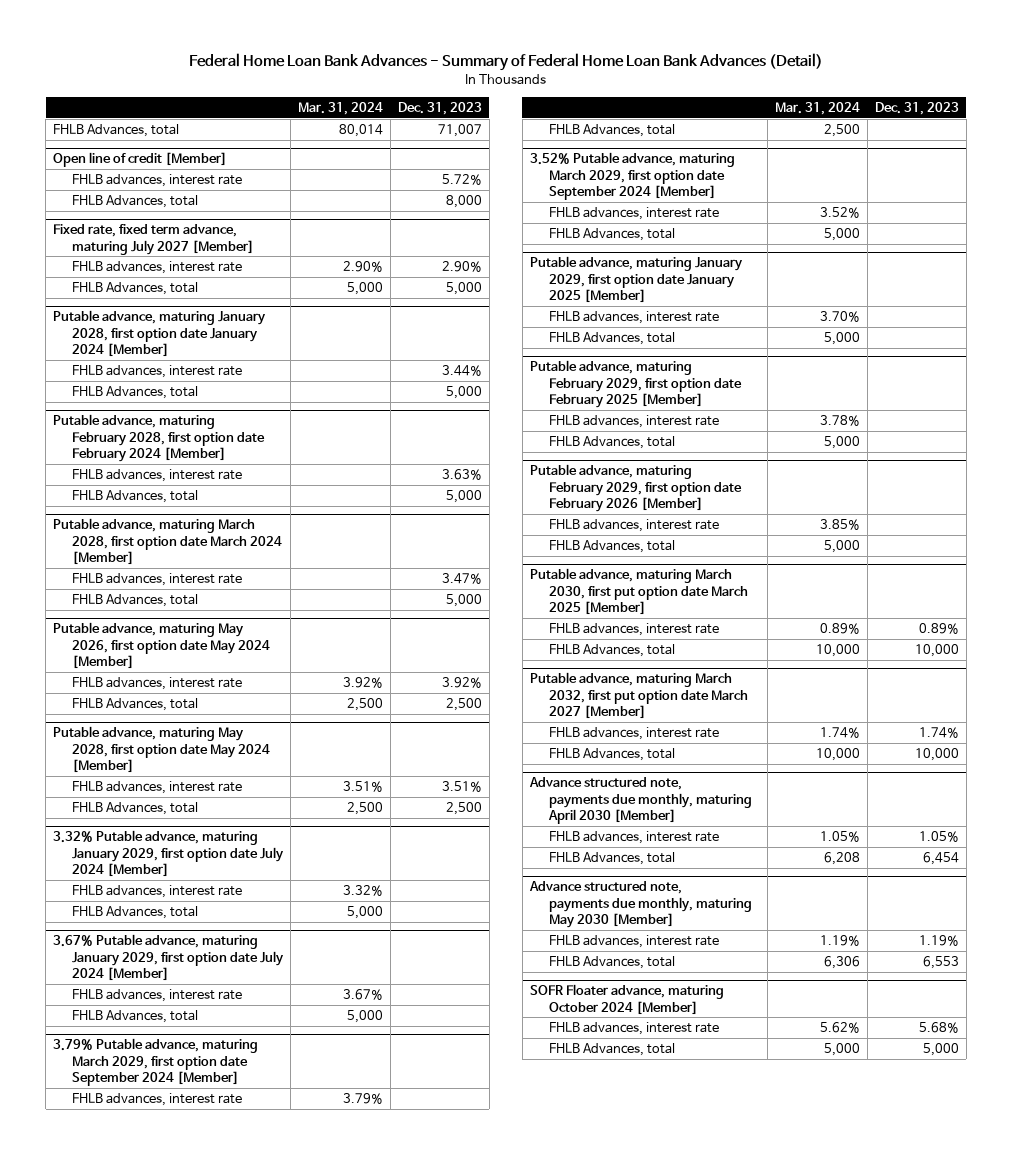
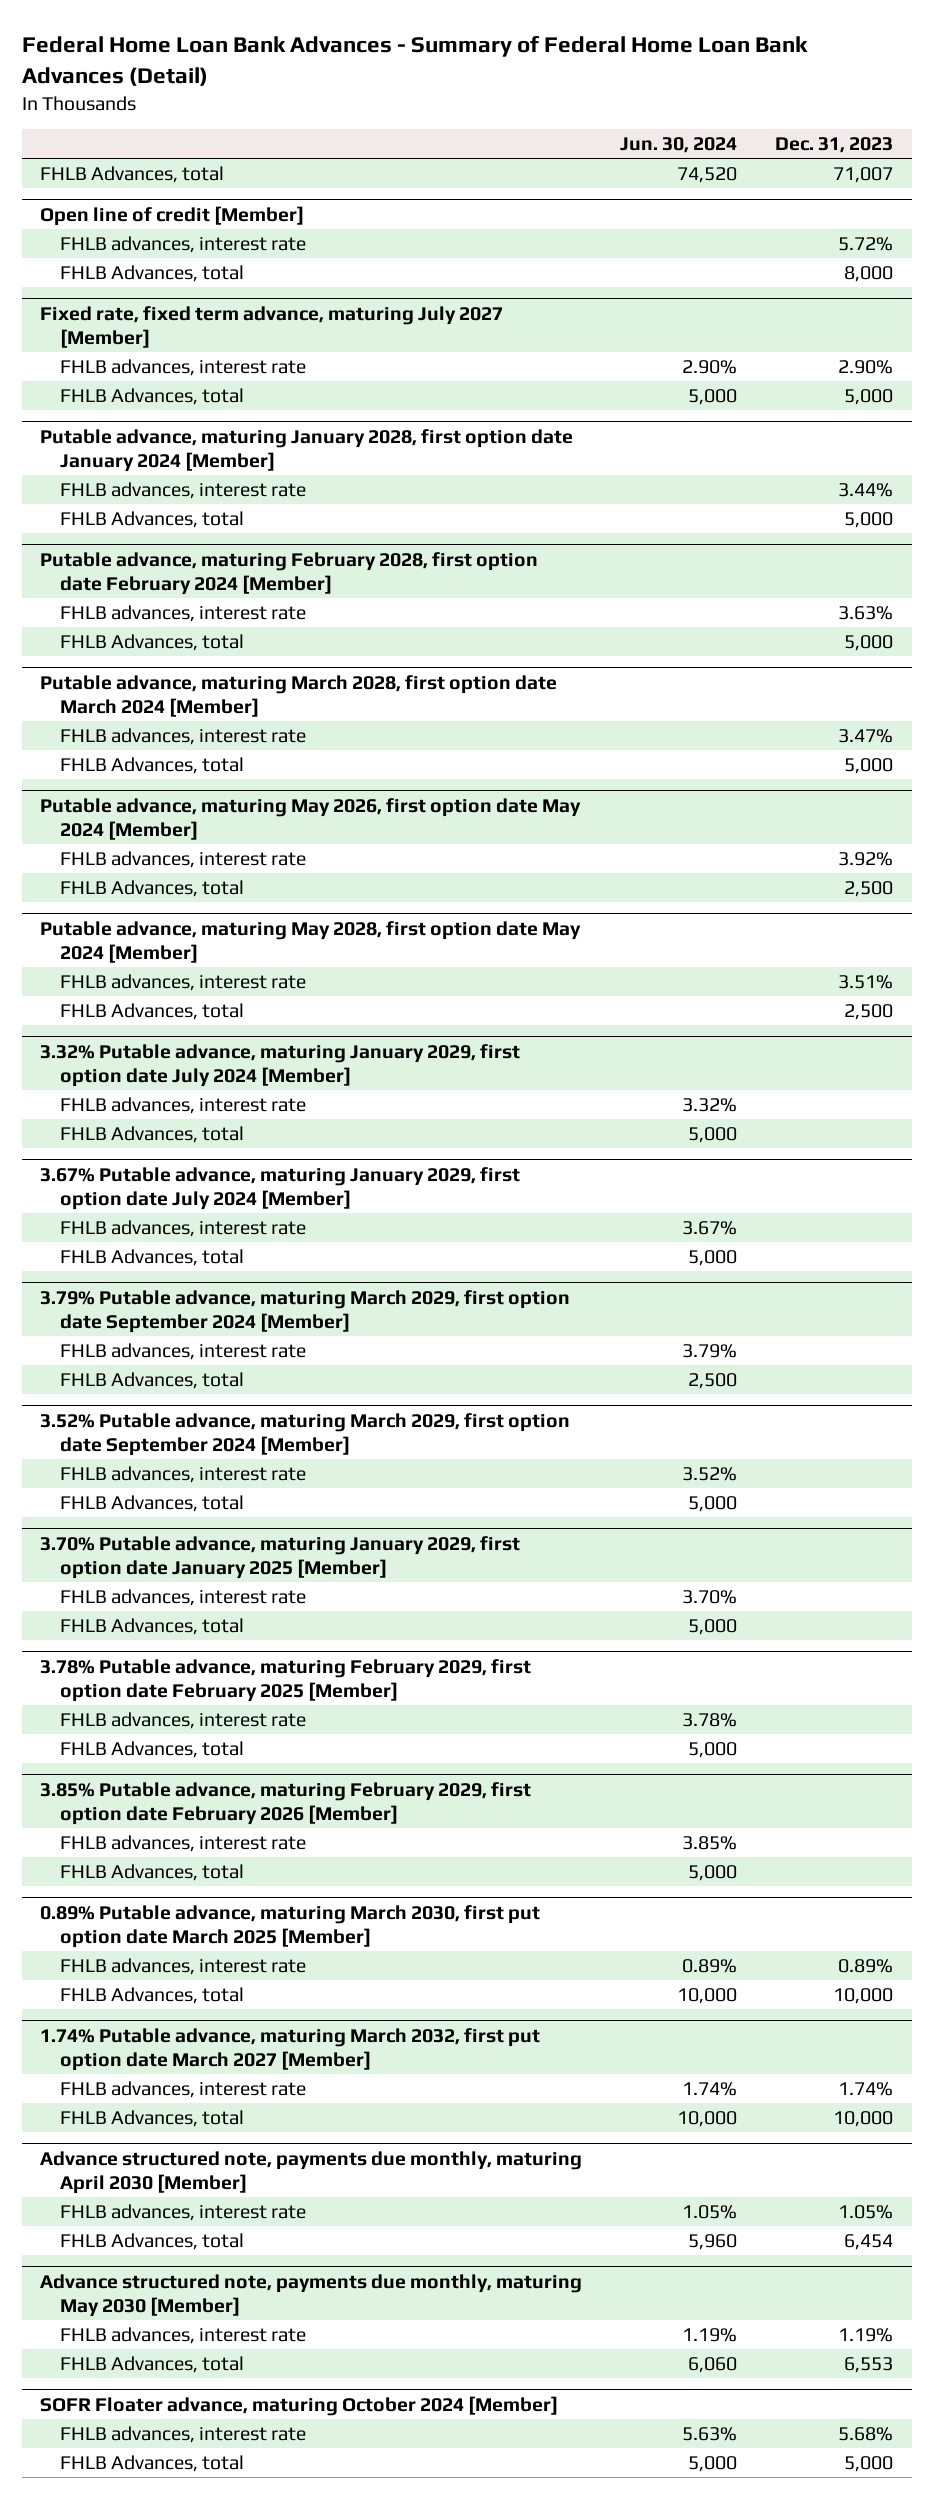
[297,102,383,116] Mar. 31, 2024 -> none
none -> [620,137,738,154] Jun. 30, 2024
[529,256,743,303] Putable advance, maturing January 2029, first option date January 2025 [Member] -> [40,1535,521,1579] 3.70% Putable advance, maturing January 2029, first option date January 2025 [Member]
[529,360,742,408] Putable advance, maturing February 2029, first option date February 2025 [Member] -> [40,1658,532,1702] 3.78% Putable advance, maturing February 2029, first option date February 2025 [Member]
[529,464,742,512] Putable advance, maturing February 2029, first option date February 2026 [Member] -> [40,1781,532,1825] 3.85% Putable advance, maturing February 2029, first option date February 2026 [Member]
[529,568,748,615] Putable advance, maturing March 2030, first put option date March 2025 [Member] -> [40,1904,541,1948] 0.89% Putable advance, maturing March 2030, first put option date March 2025 [Member]
[529,672,748,719] Putable advance, maturing March 2032, first put option date March 2027 [Member] -> [40,2027,541,2071] 1.74% Putable advance, maturing March 2032, first put option date March 2027 [Member]

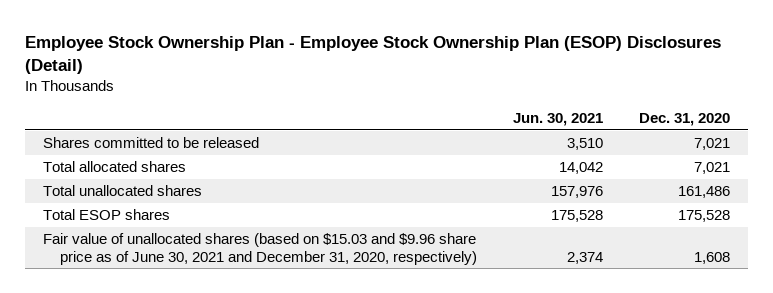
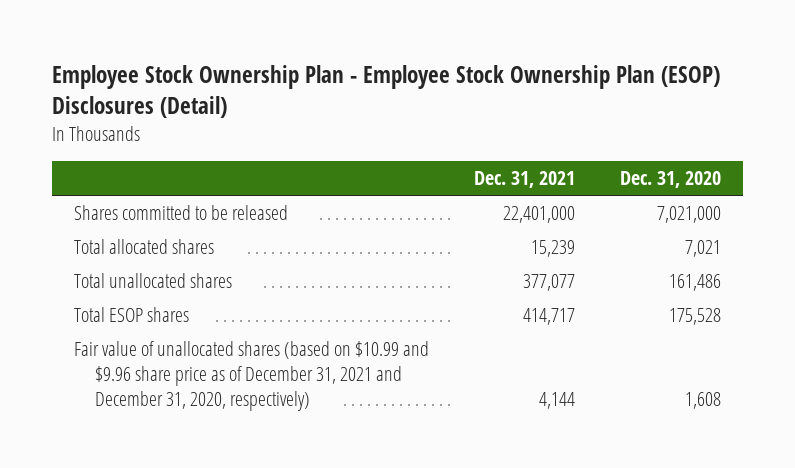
[513,113,604,127] Jun. 30, 2021 -> none
none -> [473,171,575,189] Dec. 31, 2021
[694,137,731,150] 7,021 -> [656,206,721,224] 7,021,000
[42,232,477,265] Fair value of unallocated shares (based on $15.03 and $9.96 share price as of June 30, 2021 and December 31, 2020, respectively) -> [74,341,430,412] Fair value of unallocated shares (based on $10.99 and $9.96 share price as of December 31, 2021 and December 31, 2020, respectively)

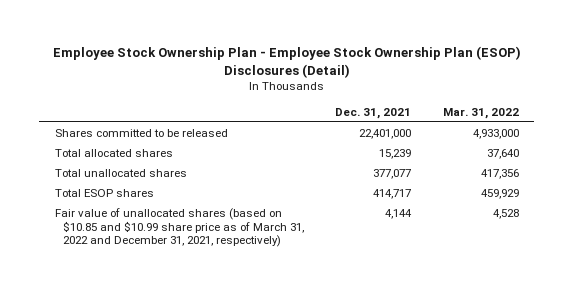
[619,171,721,189] Dec. 31, 2020 -> none
none -> [442,107,519,119] Mar. 31, 2022
[74,341,430,412] Fair value of unallocated shares (based on $10.99 and $9.96 share price as of December 31, 2021 and December 31, 2020, respectively) -> [54,208,305,248] Fair value of unallocated shares (based on $10.85 and $10.99 share price as of March 31, 2022 and December 31, 2021, respectively)

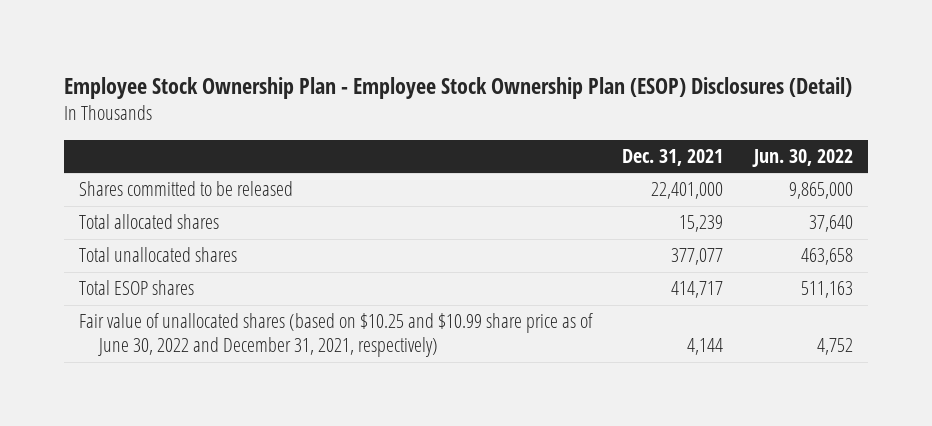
[442,107,519,119] Mar. 31, 2022 -> none
none -> [751,148,853,167] Jun. 30, 2022
[54,208,305,248] Fair value of unallocated shares (based on $10.85 and $10.99 share price as of March 31, 2022 and December 31, 2021, respectively) -> [79,313,594,358] Fair value of unallocated shares (based on $10.25 and $10.99 share price as of June 30, 2022 and December 31, 2021, respectively)

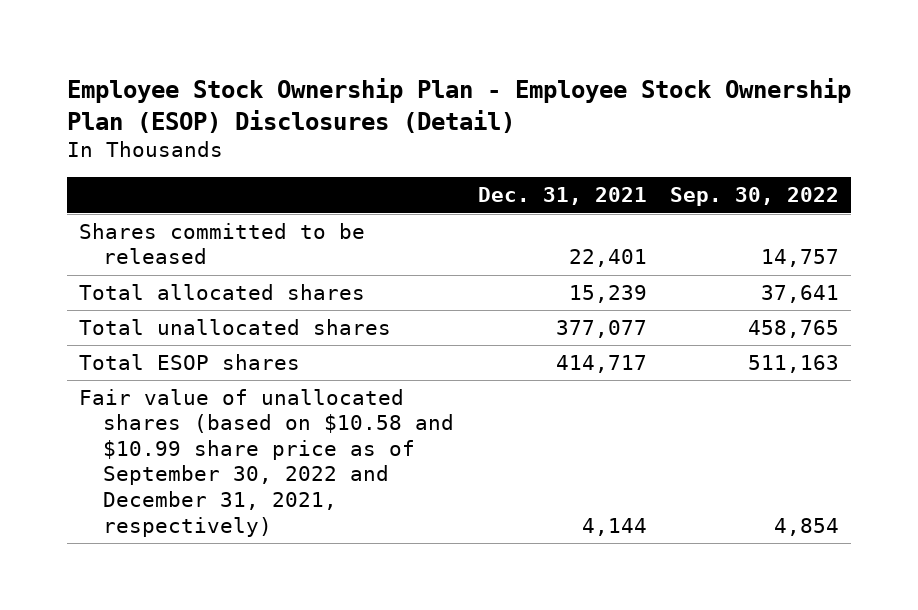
[751,148,853,167] Jun. 30, 2022 -> none
none -> [670,187,840,207] Sep. 30, 2022
[651,182,724,200] 22,401,000 -> [568,249,647,268] 22,401
[79,313,594,358] Fair value of unallocated shares (based on $10.25 and $10.99 share price as of June 30, 2022 and December 31, 2021, respectively) -> [78,388,454,537] Fair value of unallocated shares (based on $10.58 and $10.99 share price as of September 30, 2022 and December 31, 2021, respectively)

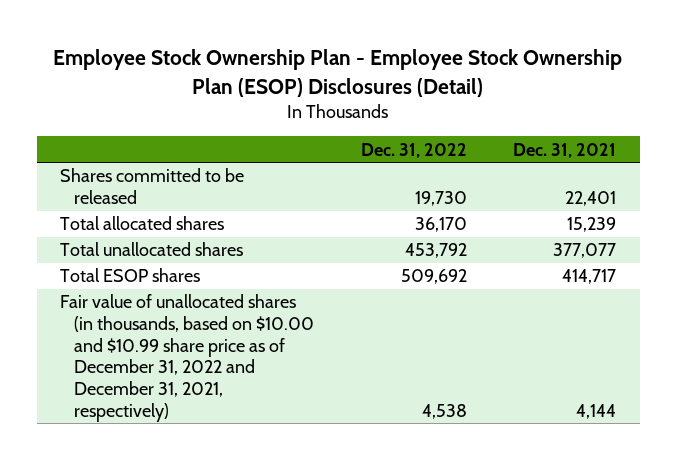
[670,187,840,207] Sep. 30, 2022 -> none
none -> [360,142,467,158] Dec. 31, 2022
[78,388,454,537] Fair value of unallocated shares (based on $10.58 and $10.99 share price as of September 30, 2022 and December 31, 2021, respectively) -> [60,294,315,422] Fair value of unallocated shares (in thousands, based on $10.00 and $10.99 share price as of December 31, 2022 and December 31, 2021, respectively)

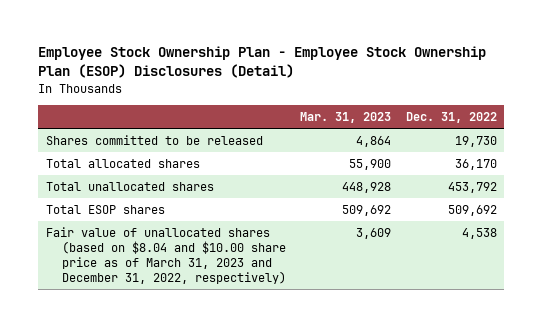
[513,142,617,158] Dec. 31, 2021 -> none
none -> [300,112,392,124] Mar. 31, 2023
[60,294,315,422] Fair value of unallocated shares (in thousands, based on $10.00 and $10.99 share price as of December 31, 2022 and December 31, 2021, respectively) -> [45,227,286,285] Fair value of unallocated shares (based on $8.04 and $10.00 share price as of March 31, 2023 and December 31, 2022, respectively)

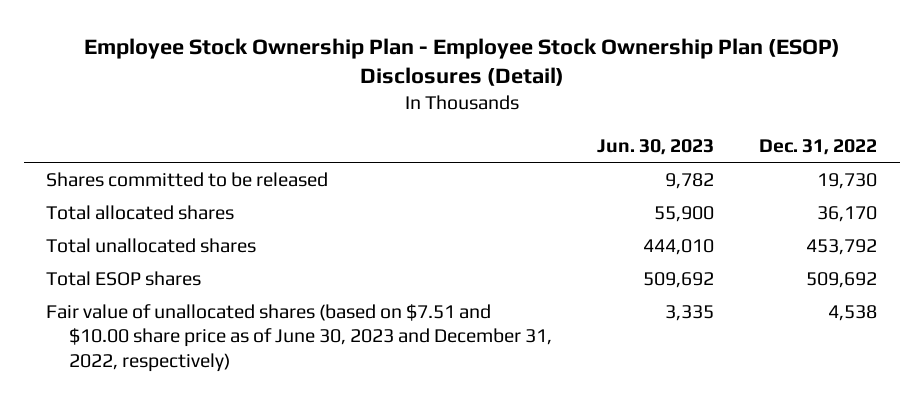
[300,112,392,124] Mar. 31, 2023 -> none
none -> [597,138,715,155] Jun. 30, 2023
[45,227,286,285] Fair value of unallocated shares (based on $8.04 and $10.00 share price as of March 31, 2023 and December 31, 2022, respectively) -> [46,303,553,373] Fair value of unallocated shares (based on $7.51 and $10.00 share price as of June 30, 2023 and December 31, 2022, respectively)

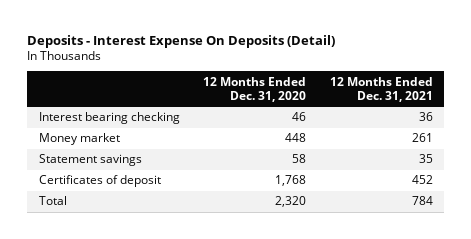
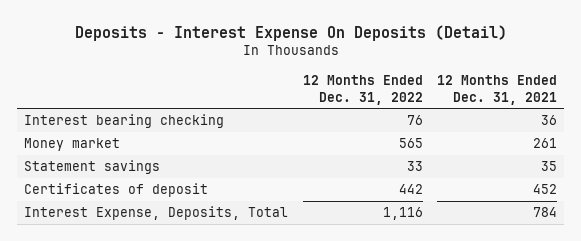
[203,76,307,102] 12 Months Ended Dec. 31, 2020 -> none
none -> [302,74,423,105] 12 Months Ended Dec. 31, 2022
[38,196,67,206] Total -> [24,206,289,221] Interest Expense, Deposits, Total

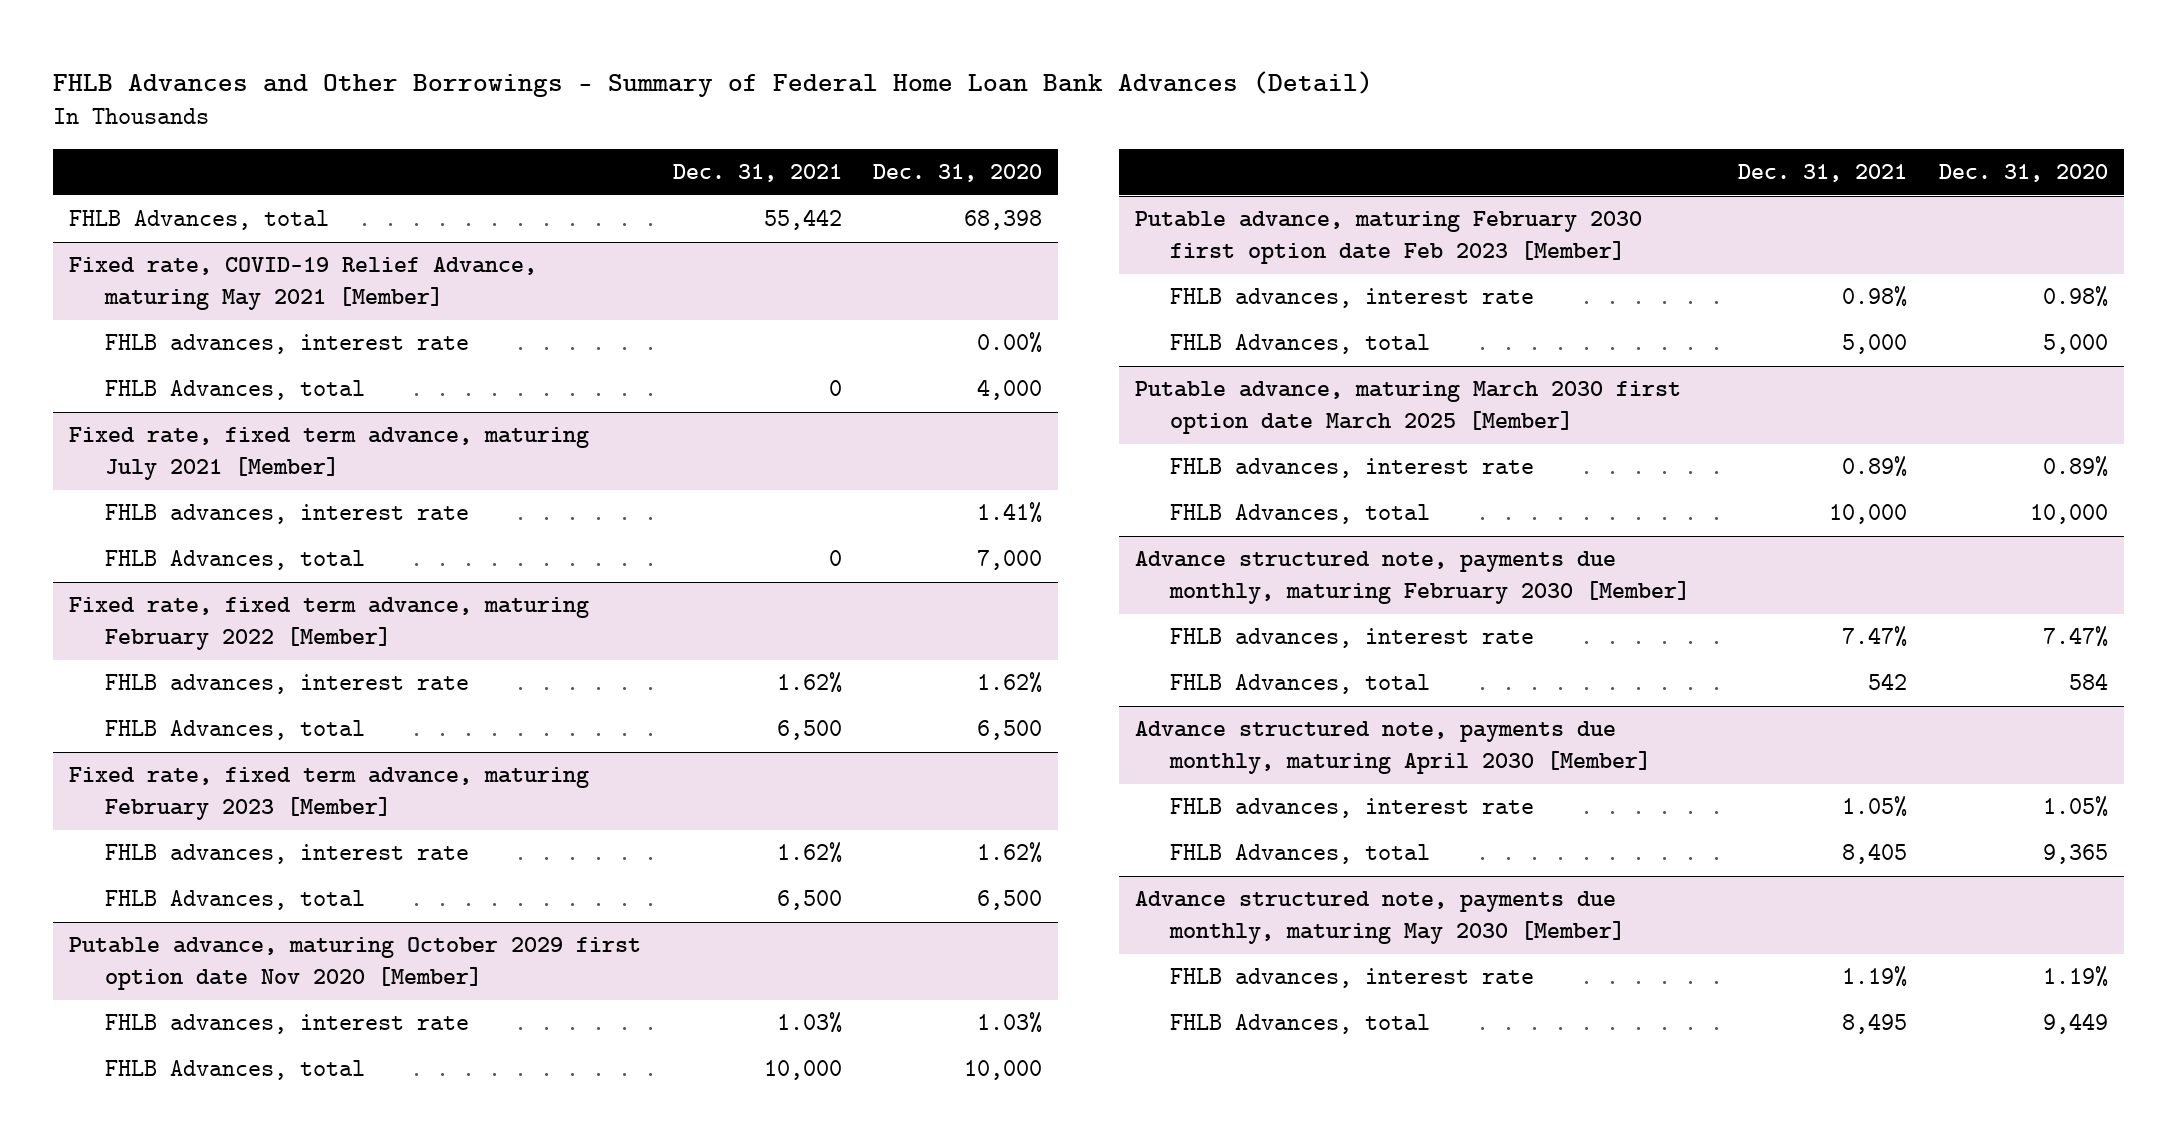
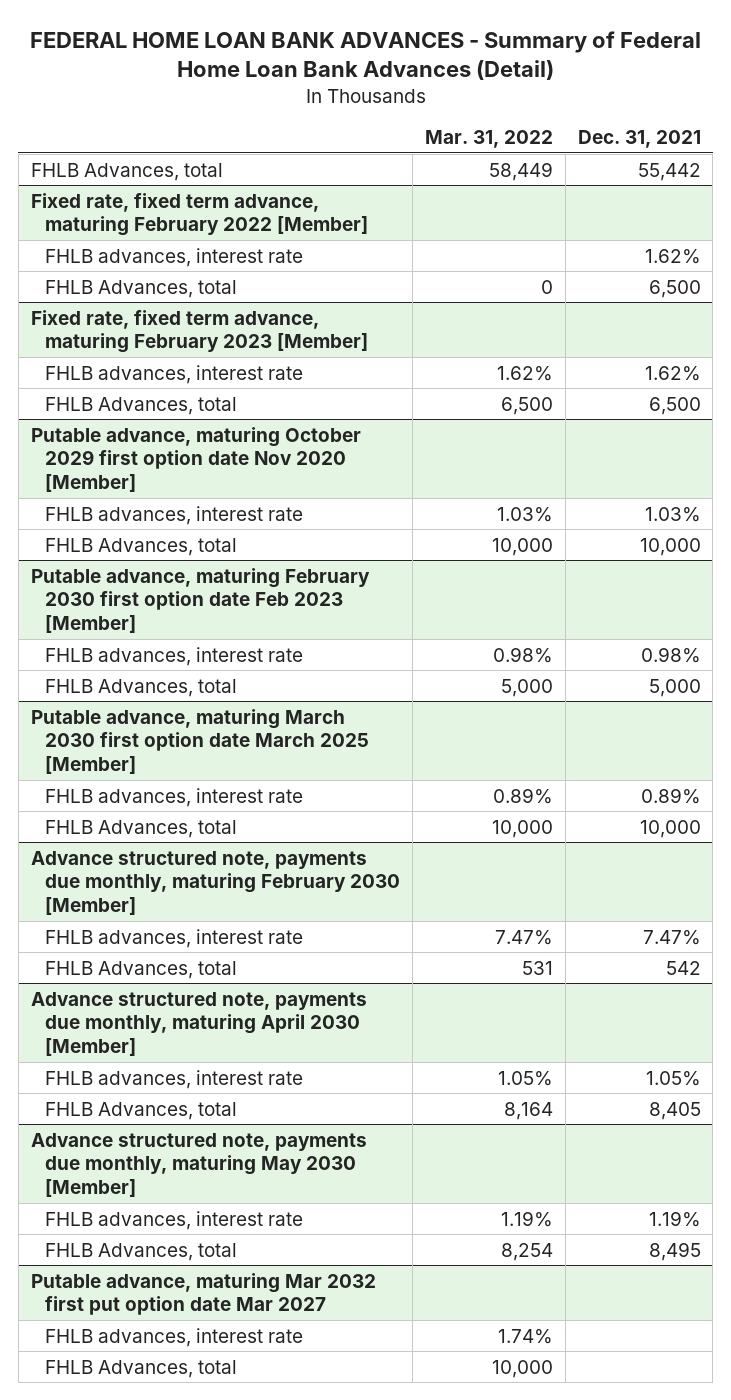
[53,71,1374,98] FHLB Advances and Other Borrowings - Summary of Federal Home Loan Bank Advances (Detail) -> [29,30,701,81] FEDERAL HOME LOAN BANK ADVANCES - Summary of Federal Home Loan Bank Advances (Detail)
[873,164,1043,183] Dec. 31, 2020 -> none
none -> [424,130,553,149] Mar. 31, 2022
[69,257,538,310] Fixed rate, COVID-19 Relief Advance, maturing May 2021 [Member] -> none
[104,334,469,355] FHLB advances, interest rate -> none
[104,380,365,401] FHLB Advances, total -> none
[69,427,590,480] Fixed rate, fixed term advance, maturing July 2021 [Member] -> none
[104,504,469,525] FHLB advances, interest rate -> none
[104,550,365,571] FHLB Advances, total -> none
none -> [30,1272,376,1316] Putable advance, maturing Mar 2032 first put option date Mar 2027
none -> [45,1327,304,1347] FHLB advances, interest rate
none -> [45,1359,238,1378] FHLB Advances, total

